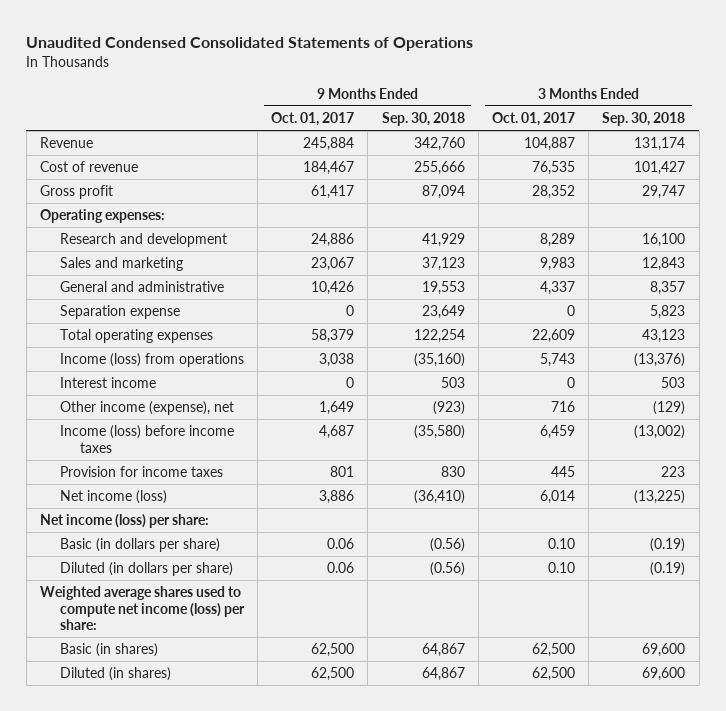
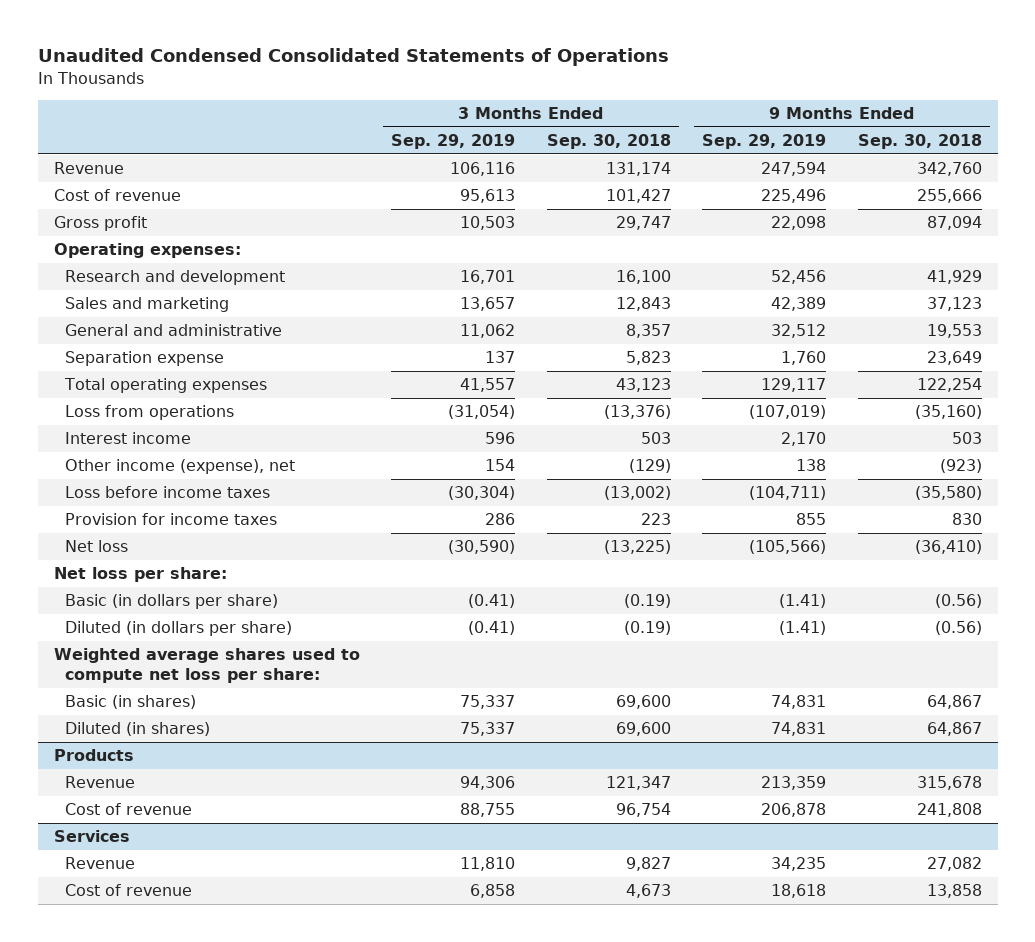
[271,112,355,127] Oct. 01, 2017 -> none
[492,112,576,127] Oct. 01, 2017 -> none
none -> [391,133,516,149] Sep. 29, 2019
none -> [702,133,827,149] Sep. 29, 2019
[59,353,244,368] Income (loss) from operations -> [65,405,235,421] Loss from operations
[59,425,234,453] Income (loss) before income taxes -> [65,486,271,499] Loss before income taxes
[59,490,167,505] Net income (loss) -> [65,540,129,553] Net loss
[40,514,210,529] Net income (loss) per share: -> [53,567,227,583] Net loss per share:
[40,586,245,631] Weighted average shares used to compute net income (loss) per share: -> [53,648,360,684] Weighted average shares used to compute net loss per share:
none -> [53,749,134,762] Products
none -> [65,776,136,789] Revenue
none -> [65,803,193,816] Cost of revenue
none -> [53,830,130,843] Services
none -> [65,857,136,870] Revenue
none -> [65,884,193,897] Cost of revenue

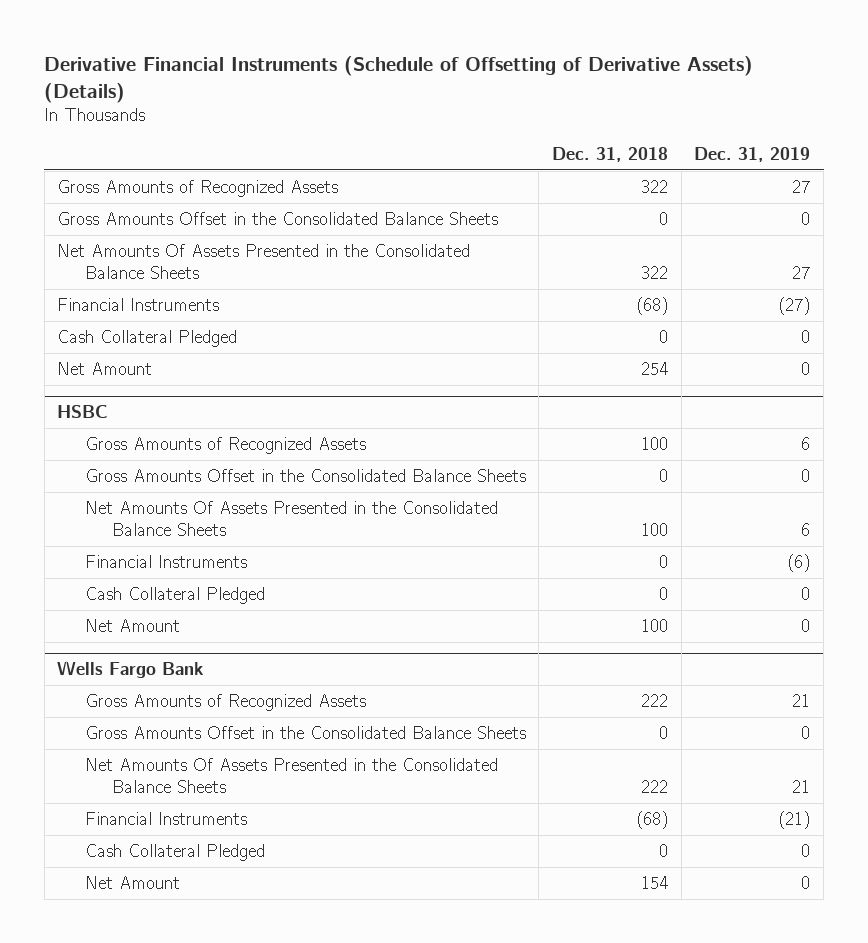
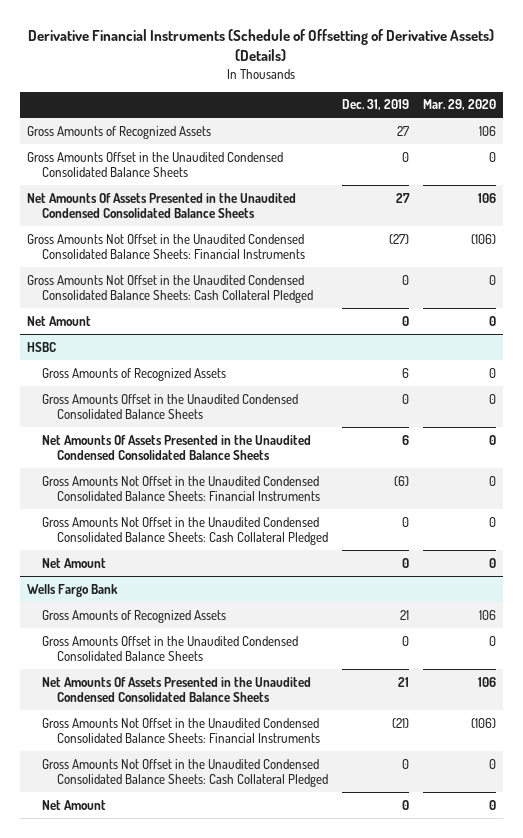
[552,147,669,163] Dec. 31, 2018 -> none
none -> [422,99,496,111] Mar. 29, 2020
[57,211,499,225] Gross Amounts Offset in the Consolidated Balance Sheets -> [27,151,284,177] Gross Amounts Offset in the Unaudited Condensed Consolidated Balance Sheets
[57,243,471,280] Net Amounts Of Assets Presented in the Consolidated Balance Sheets -> [27,192,297,218] Net Amounts Of Assets Presented in the Unaudited Condensed Consolidated Balance Sheets
[57,297,220,311] Financial Instruments -> [27,233,306,259] Gross Amounts Not Offset in the Unaudited Condensed Consolidated Balance Sheets: Financial Instruments
[57,329,238,347] Cash Collateral Pledged -> [27,274,314,303] Gross Amounts Not Offset in the Unaudited Condensed Consolidated Balance Sheets: Cash Collateral Pledged
[84,468,526,482] Gross Amounts Offset in the Consolidated Balance Sheets -> [42,393,299,419] Gross Amounts Offset in the Unaudited Condensed Consolidated Balance Sheets
[84,500,498,537] Net Amounts Of Assets Presented in the Consolidated Balance Sheets -> [42,434,312,460] Net Amounts Of Assets Presented in the Unaudited Condensed Consolidated Balance Sheets
[84,554,247,568] Financial Instruments -> [42,475,320,501] Gross Amounts Not Offset in the Unaudited Condensed Consolidated Balance Sheets: Financial Instruments
[84,586,265,604] Cash Collateral Pledged -> [42,516,328,545] Gross Amounts Not Offset in the Unaudited Condensed Consolidated Balance Sheets: Cash Collateral Pledged
[84,725,526,739] Gross Amounts Offset in the Consolidated Balance Sheets -> [42,635,299,661] Gross Amounts Offset in the Unaudited Condensed Consolidated Balance Sheets
[84,757,498,794] Net Amounts Of Assets Presented in the Consolidated Balance Sheets -> [42,676,312,702] Net Amounts Of Assets Presented in the Unaudited Condensed Consolidated Balance Sheets
[84,811,247,825] Financial Instruments -> [42,717,320,743] Gross Amounts Not Offset in the Unaudited Condensed Consolidated Balance Sheets: Financial Instruments
[84,843,265,861] Cash Collateral Pledged -> [42,758,328,787] Gross Amounts Not Offset in the Unaudited Condensed Consolidated Balance Sheets: Cash Collateral Pledged

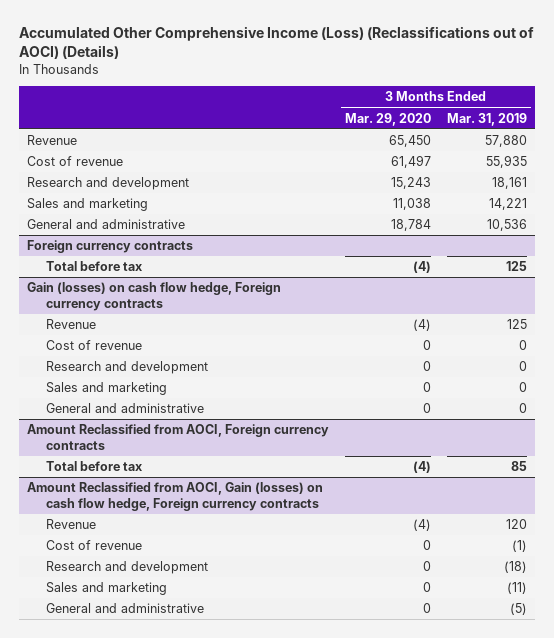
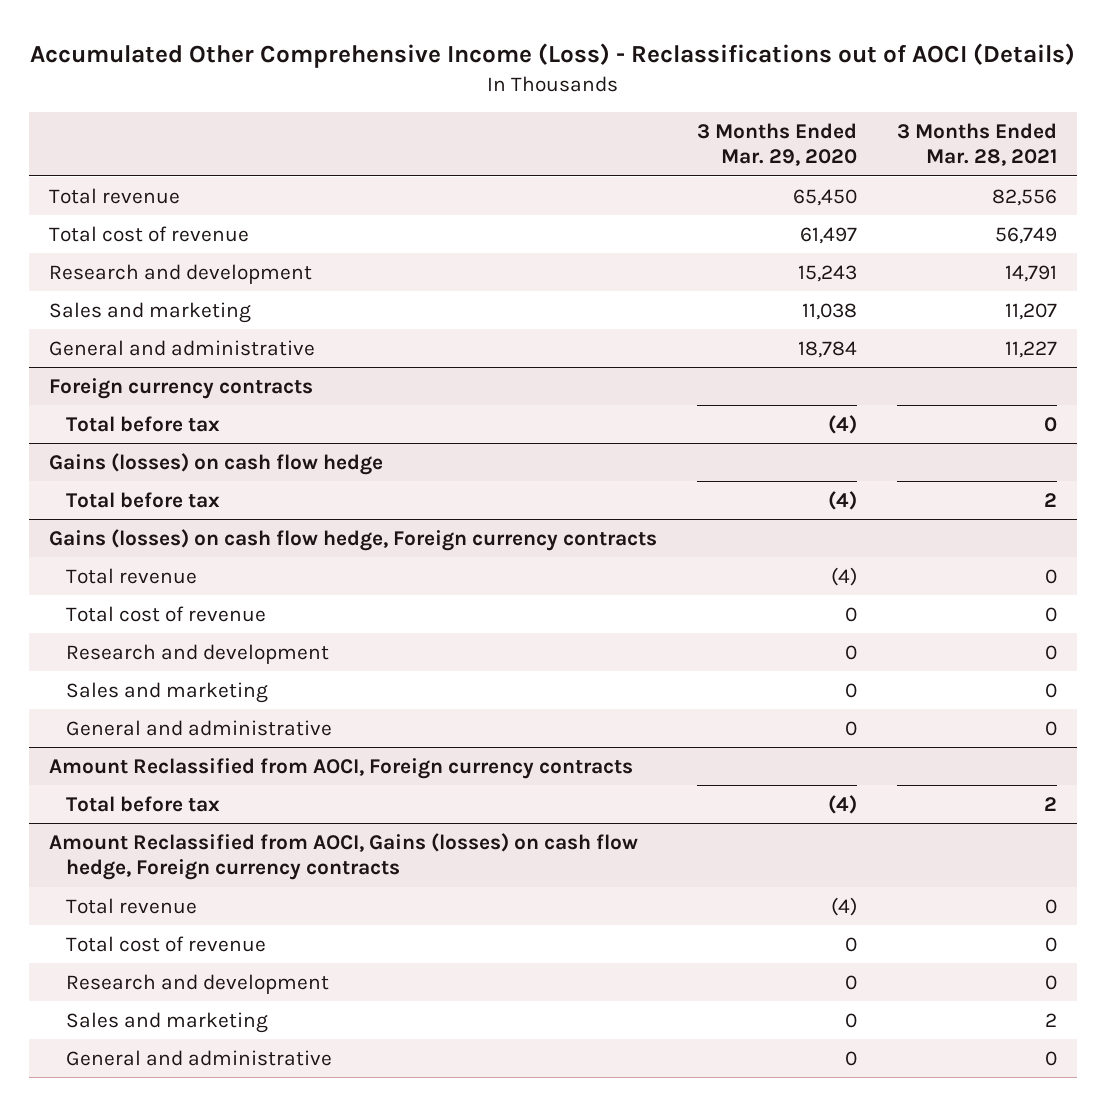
[18,25,534,60] Accumulated Other Comprehensive Income (Loss) (Reclassifications out of AOCI) (Details) -> [30,43,1076,69] Accumulated Other Comprehensive Income (Loss) - Reclassifications out of AOCI (Details)
[447,112,528,126] Mar. 31, 2019 -> none
none -> [897,122,1058,167] 3 Months Ended Mar. 28, 2021
[26,135,77,146] Revenue -> [49,187,181,204] Total revenue
[26,156,123,167] Cost of revenue -> [49,225,250,242] Total cost of revenue
none -> [49,452,384,475] Gains (losses) on cash flow hedge
none -> [65,491,220,508] Total before tax
[26,282,281,311] Gain (losses) on cash flow hedge, Foreign currency contracts -> [49,528,658,551] Gains (losses) on cash flow hedge, Foreign currency contracts
[45,319,96,330] Revenue -> [65,567,197,584] Total revenue
[45,340,142,351] Cost of revenue -> [65,605,266,622] Total cost of revenue
[26,482,323,511] Amount Reclassified from AOCI, Gain (losses) on cash flow hedge, Foreign currency contracts -> [49,832,639,881] Amount Reclassified from AOCI, Gains (losses) on cash flow hedge, Foreign currency contracts
[45,519,96,530] Revenue -> [65,897,197,914] Total revenue
[45,540,142,551] Cost of revenue -> [65,935,266,952] Total cost of revenue

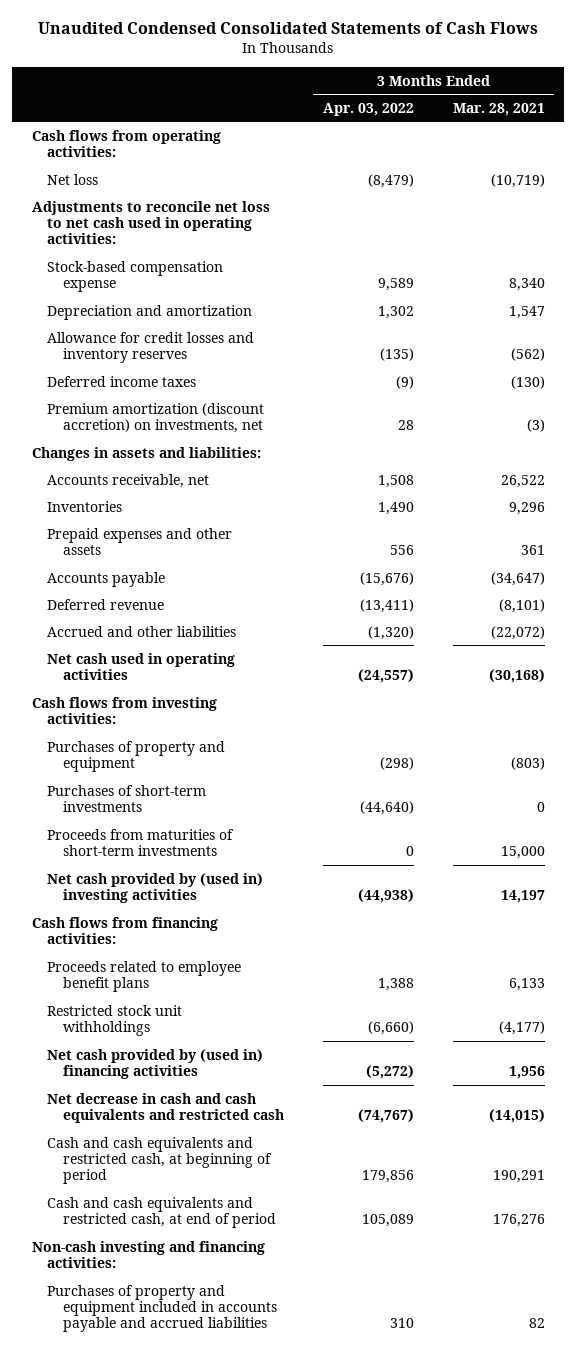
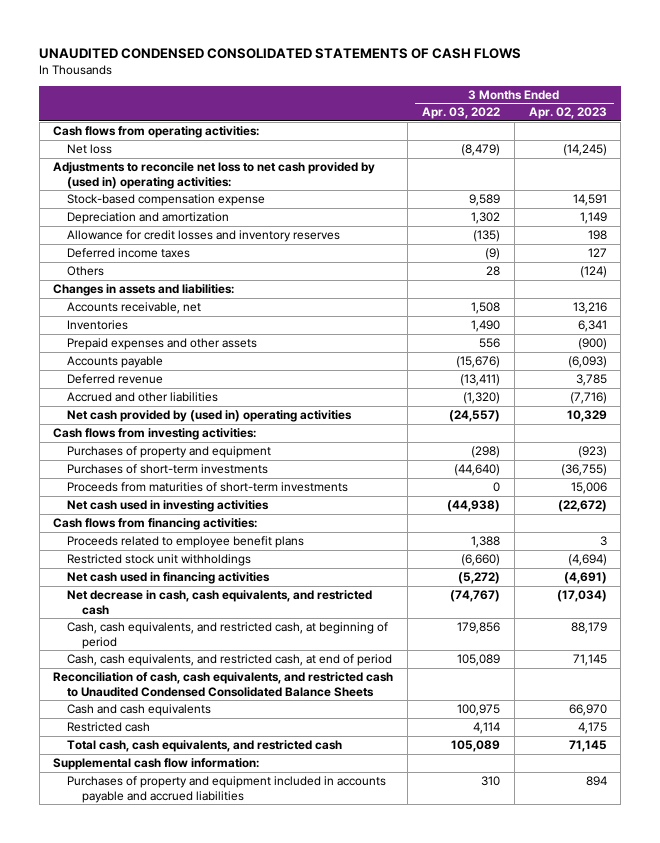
[38,21,539,34] Unaudited Condensed Consolidated Statements of Cash Flows -> [39,47,522,59] UNAUDITED CONDENSED CONSOLIDATED STATEMENTS OF CASH FLOWS
[452,102,545,116] Mar. 28, 2021 -> none
none -> [528,107,607,120] Apr. 02, 2023
[31,200,270,245] Adjustments to reconcile net loss to net cash used in operating activities: -> [53,162,376,189] Adjustments to reconcile net loss to net cash provided by (used in) operating activities:
[47,402,265,434] Premium amortization (discount accretion) on investments, net -> none
none -> [67,266,105,277] Others
[47,652,236,681] Net cash used in operating activities -> [67,410,353,423] Net cash provided by (used in) operating activities
[47,872,264,904] Net cash provided by (used in) investing activities -> [67,500,270,513] Net cash used in investing activities
[47,1048,264,1080] Net cash provided by (used in) financing activities -> [67,572,271,585] Net cash used in financing activities
[47,1092,285,1124] Net decrease in cash and cash equivalents and restricted cash -> [67,590,373,615] Net decrease in cash, cash equivalents, and restricted cash
[47,1136,273,1185] Cash and cash equivalents and restricted cash, at beginning of period -> [67,622,389,649] Cash, cash equivalents, and restricted cash, at beginning of period
[47,1196,277,1229] Cash and cash equivalents and restricted cash, at end of period -> [67,654,393,667] Cash, cash equivalents, and restricted cash, at end of period
none -> [53,672,394,697] Reconciliation of cash, cash equivalents, and restricted cash to Unaudited Condensed Consolidated Balance Sheets
none -> [67,704,212,717] Cash and cash equivalents
none -> [67,722,151,733] Restricted cash
none -> [67,740,343,753] Total cash, cash equivalents, and restricted cash
[31,1240,265,1269] Non-cash investing and financing activities: -> [53,758,260,771] Supplemental cash flow information:

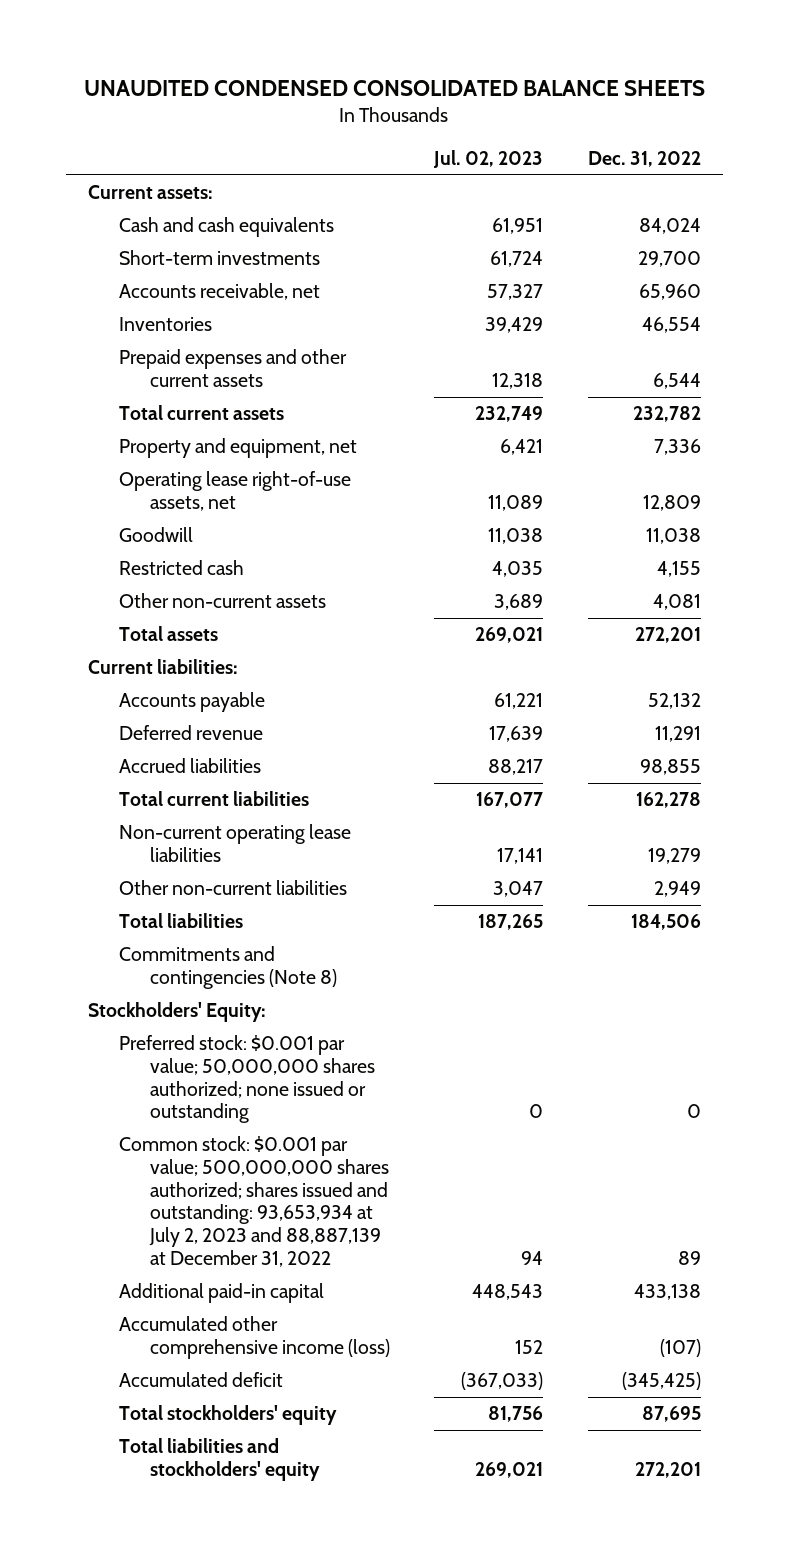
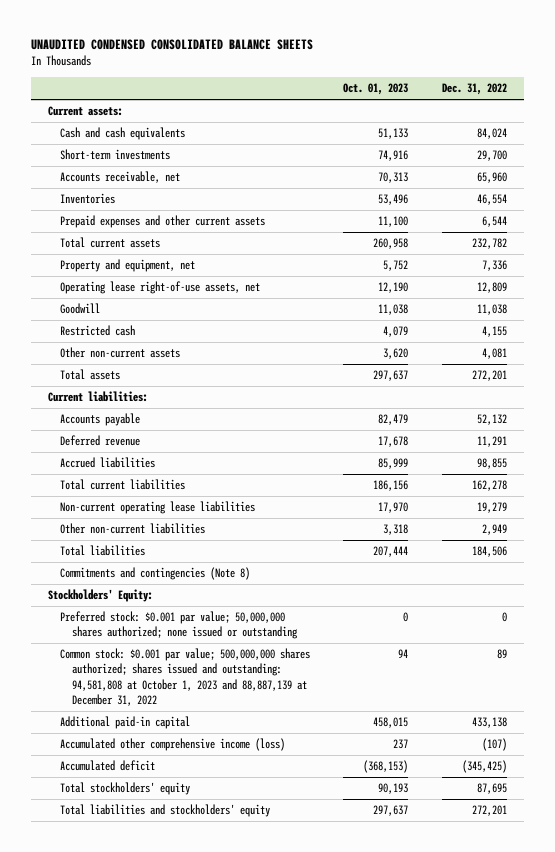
[433,150,544,169] Jul. 02, 2023 -> none
none -> [343,83,409,96] Oct. 01, 2023
[118,1136,389,1267] Common stock: $0.001 par value; 500,000,000 shares authorized; shares issued and outstanding: 93,653,934 at July 2, 2023 and 88,887,139 at December 31, 2022 -> [59,648,310,706] Common stock: $0.001 par value; 500,000,000 shares authorized; shares issued and outstanding: 94,581,808 at October 1, 2023 and 88,887,139 at December 31, 2022

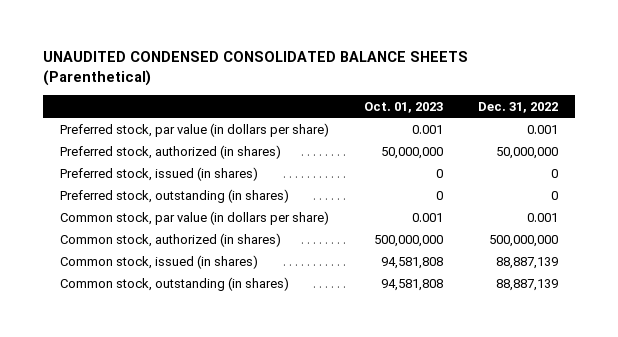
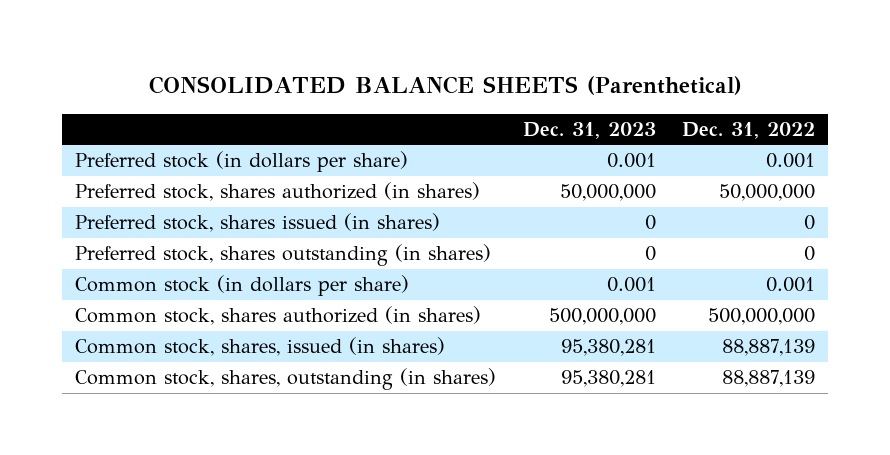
[42,51,468,87] UNAUDITED CONDENSED CONSOLIDATED BALANCE SHEETS (Parenthetical) -> [149,76,743,96] CONSOLIDATED BALANCE SHEETS (Parenthetical)
[363,101,443,113] Oct. 01, 2023 -> none
none -> [522,121,656,139] Dec. 31, 2023
[60,122,330,137] Preferred stock, par value (in dollars per share) -> [75,151,409,173] Preferred stock (in dollars per share)
[60,144,282,159] Preferred stock, authorized (in shares) -> [75,182,481,202] Preferred stock, shares authorized (in shares)
[60,166,259,181] Preferred stock, issued (in shares) -> [75,213,441,233] Preferred stock, shares issued (in shares)
[60,188,290,203] Preferred stock, outstanding (in shares) -> [75,244,492,267] Preferred stock, shares outstanding (in shares)
[60,210,330,225] Common stock, par value (in dollars per share) -> [75,275,410,297] Common stock (in dollars per share)
[60,232,282,247] Common stock, authorized (in shares) -> [75,306,482,326] Common stock, shares authorized (in shares)
[60,254,259,269] Common stock, issued (in shares) -> [75,337,446,357] Common stock, shares, issued (in shares)
[60,276,290,291] Common stock, outstanding (in shares) -> [75,368,497,391] Common stock, shares, outstanding (in shares)

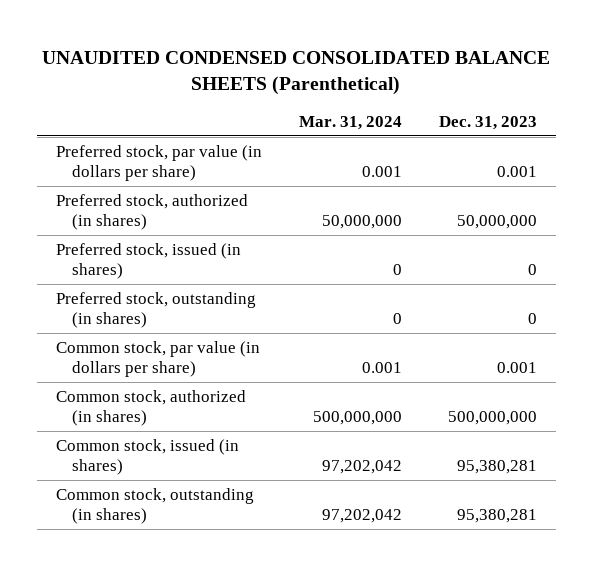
[149,76,743,96] CONSOLIDATED BALANCE SHEETS (Parenthetical) -> [42,50,551,96] UNAUDITED CONDENSED CONSOLIDATED BALANCE SHEETS (Parenthetical)
[681,121,815,139] Dec. 31, 2022 -> none
none -> [298,115,402,130] Mar. 31, 2024
[75,151,409,173] Preferred stock (in dollars per share) -> [55,144,262,182] Preferred stock, par value (in dollars per share)
[75,182,481,202] Preferred stock, shares authorized (in shares) -> [55,193,248,231] Preferred stock, authorized (in shares)
[75,213,441,233] Preferred stock, shares issued (in shares) -> [55,242,241,280] Preferred stock, issued (in shares)
[75,244,492,267] Preferred stock, shares outstanding (in shares) -> [55,291,256,329] Preferred stock, outstanding (in shares)
[75,275,410,297] Common stock (in dollars per share) -> [55,340,260,378] Common stock, par value (in dollars per share)
[75,306,482,326] Common stock, shares authorized (in shares) -> [55,389,246,427] Common stock, authorized (in shares)
[75,337,446,357] Common stock, shares, issued (in shares) -> [55,438,239,476] Common stock, issued (in shares)
[75,368,497,391] Common stock, shares, outstanding (in shares) -> [55,487,254,525] Common stock, outstanding (in shares)

